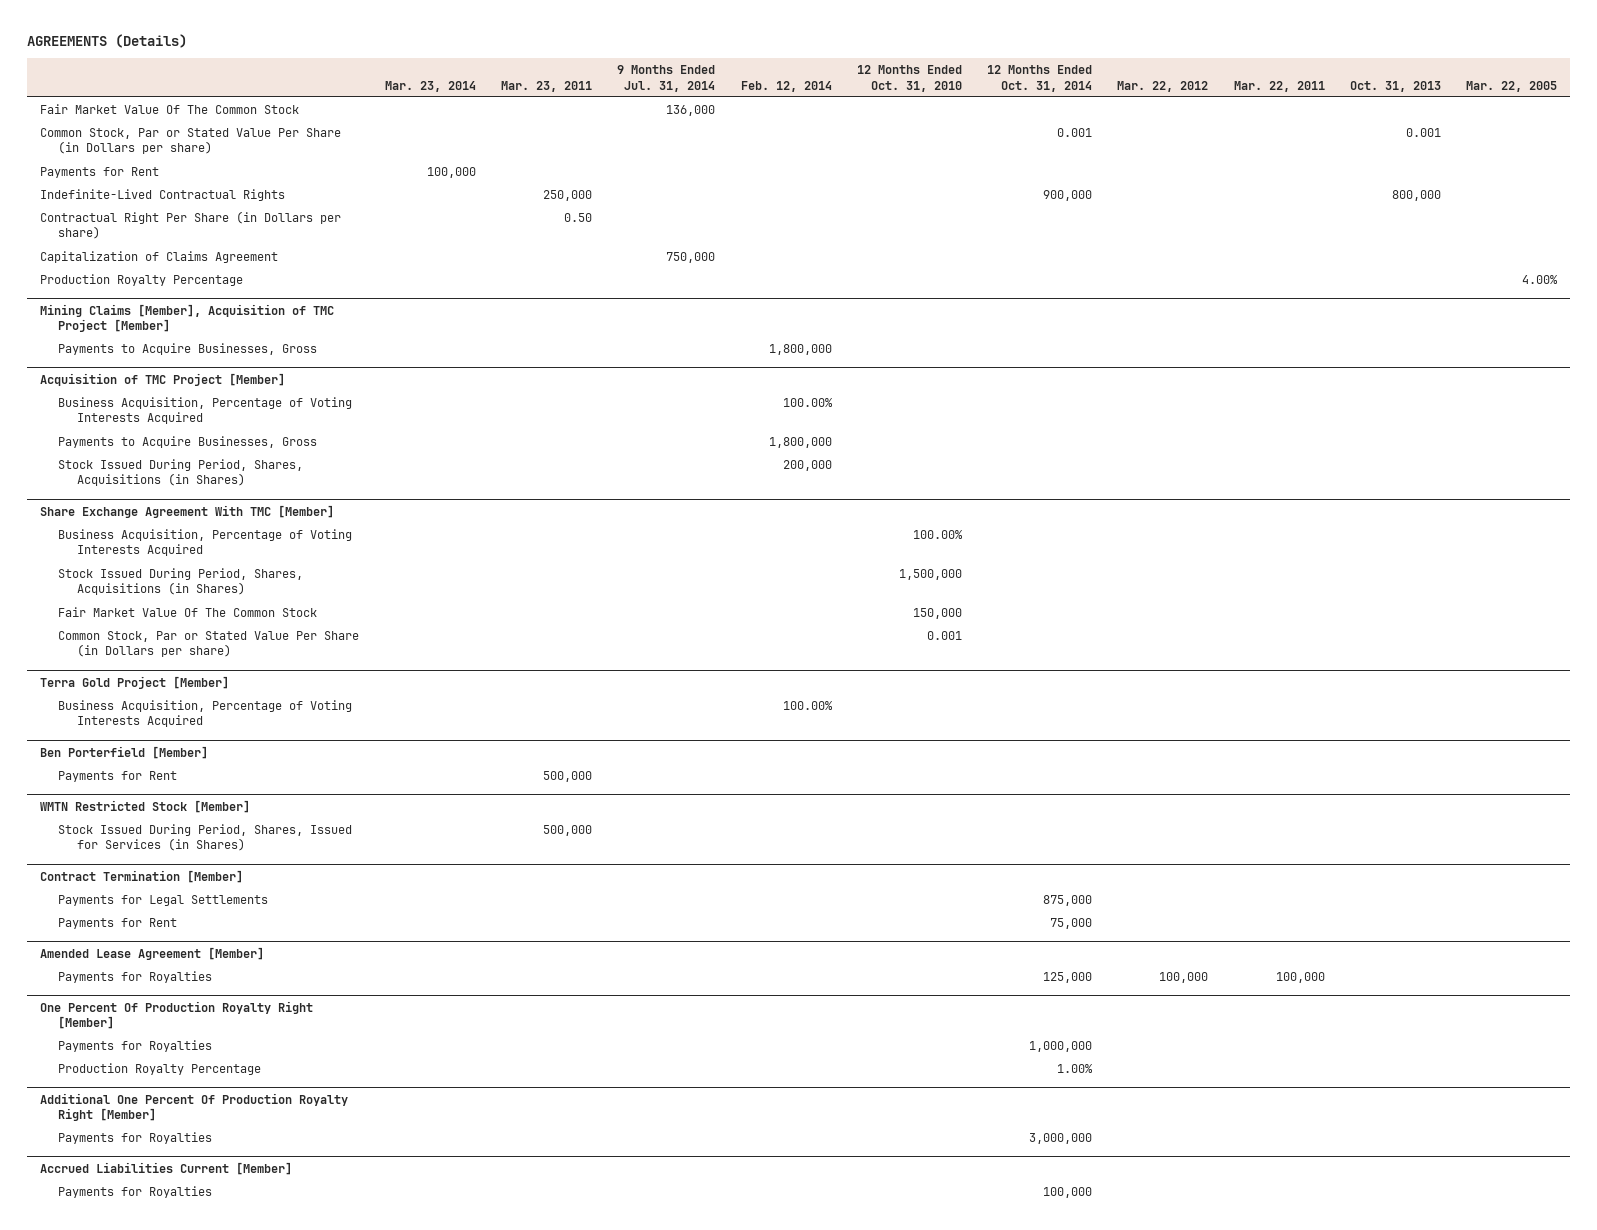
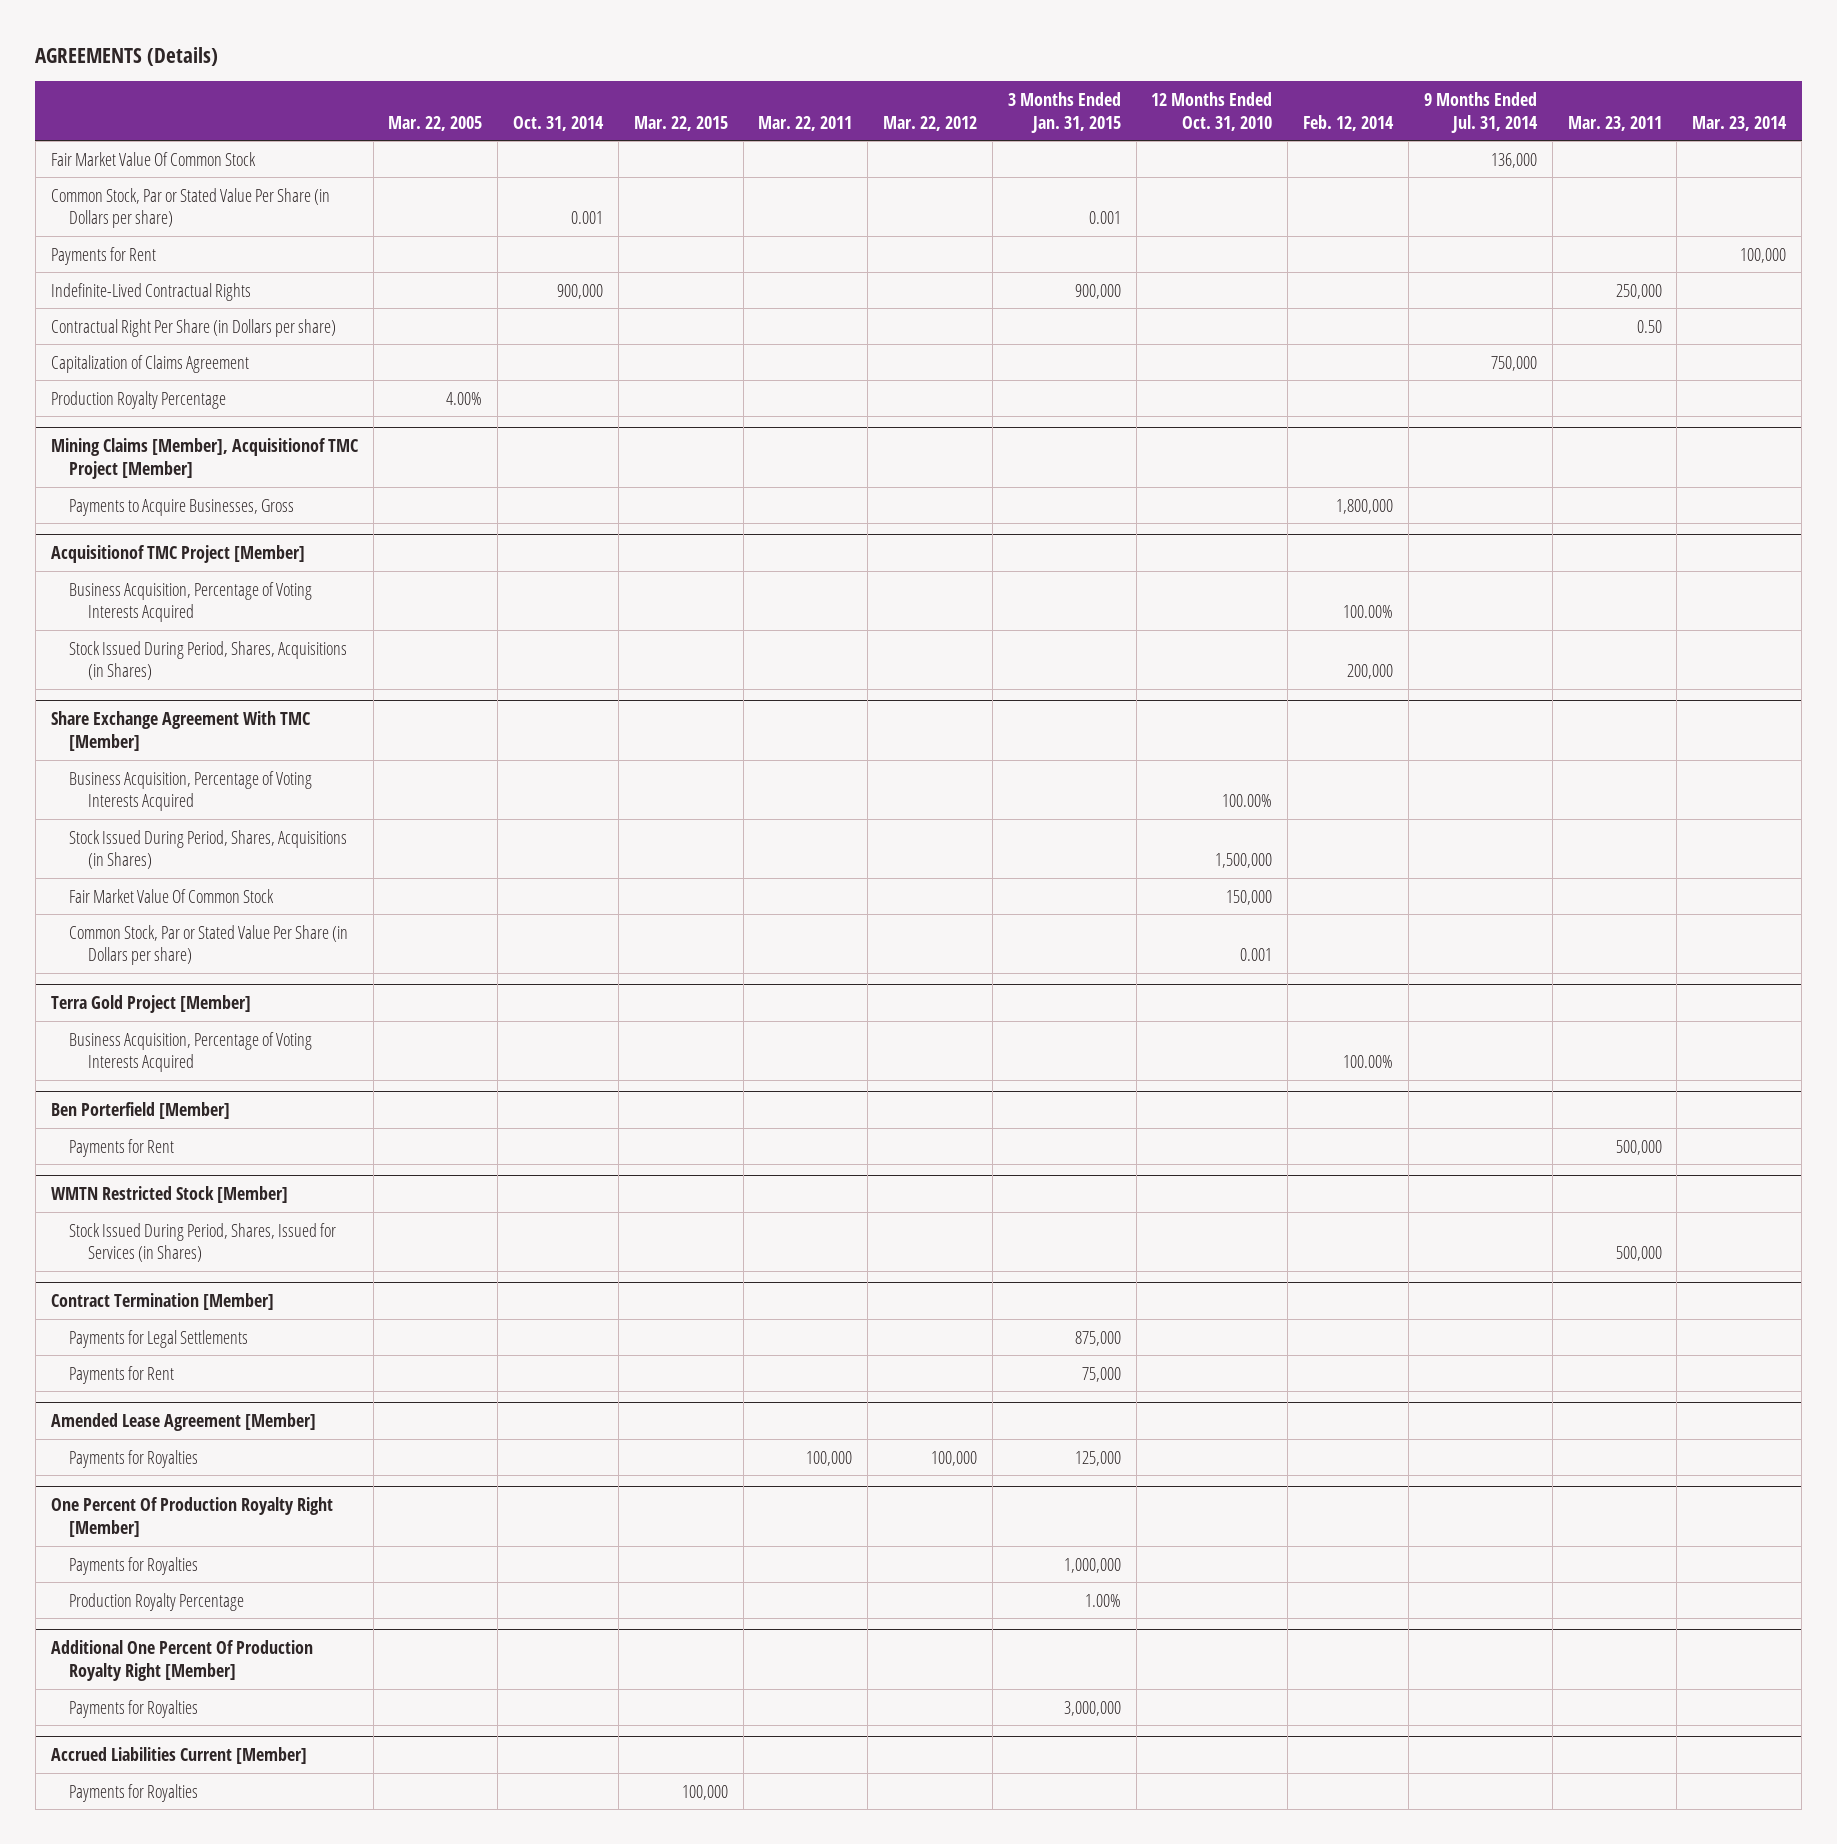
[987,65,1093,92] 12 Months Ended Oct. 31, 2014 -> none
[1349,80,1441,92] Oct. 31, 2013 -> none
none -> [513,115,605,131] Oct. 31, 2014
none -> [633,115,728,131] Mar. 22, 2015
none -> [1007,91,1121,133] 3 Months Ended Jan. 31, 2015
[39,104,299,115] Fair Market Value Of The Common Stock -> [50,151,256,166] Fair Market Value Of Common Stock
[39,303,334,333] Mining Claims [Member], Acquisition of TMC Project [Member] -> [50,437,358,479] Mining Claims [Member], Acquisitionof TMC Project [Member]
[39,372,285,386] Acquisition of TMC Project [Member] -> [50,544,305,563] Acquisitionof TMC Project [Member]
[58,436,318,449] Payments to Acquire Businesses, Gross -> none
[58,607,318,618] Fair Market Value Of The Common Stock -> [69,888,275,903] Fair Market Value Of Common Stock

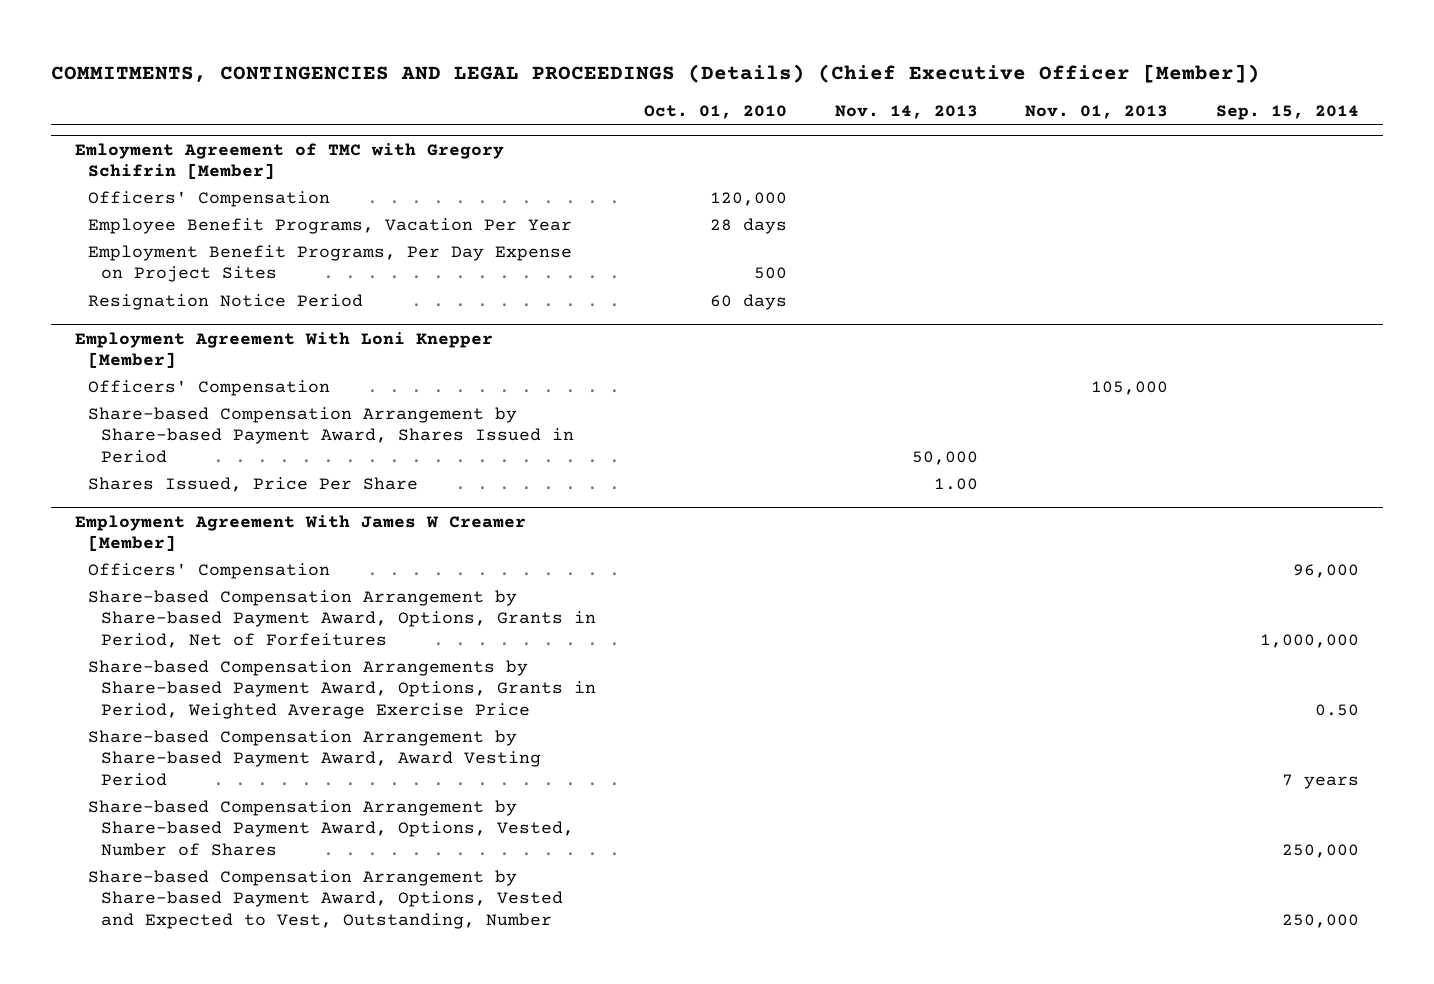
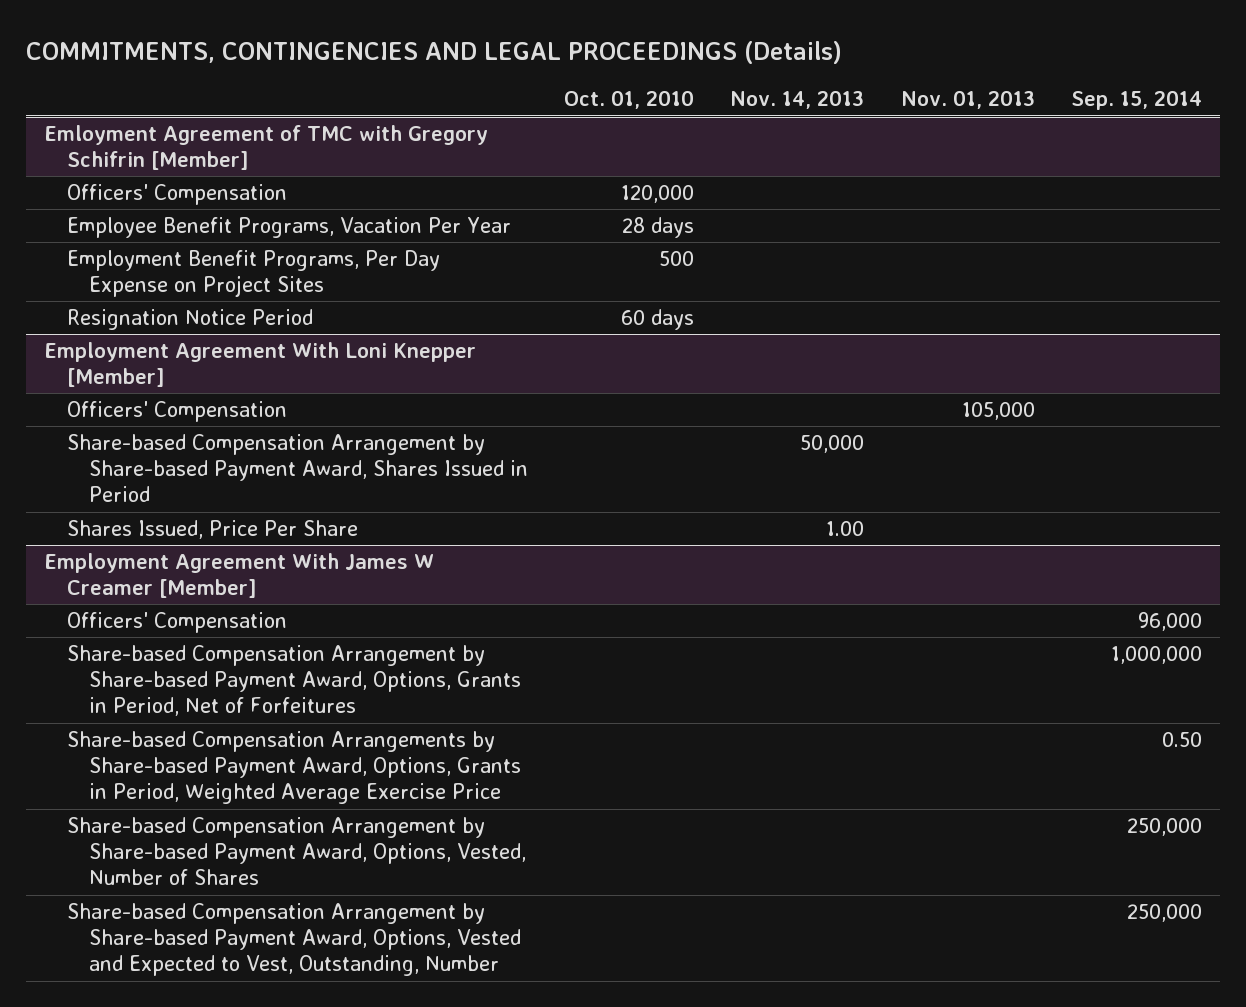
[50,64,1260,84] COMMITMENTS, CONTINGENCIES AND LEGAL PROCEEDINGS (Details) (Chief Executive Officer [Member]) -> [26,41,843,65] COMMITMENTS, CONTINGENCIES AND LEGAL PROCEEDINGS (Details)
[87,729,542,786] Share-based Compensation Arrangement by Share-based Payment Award, Award Vesting Period -> none

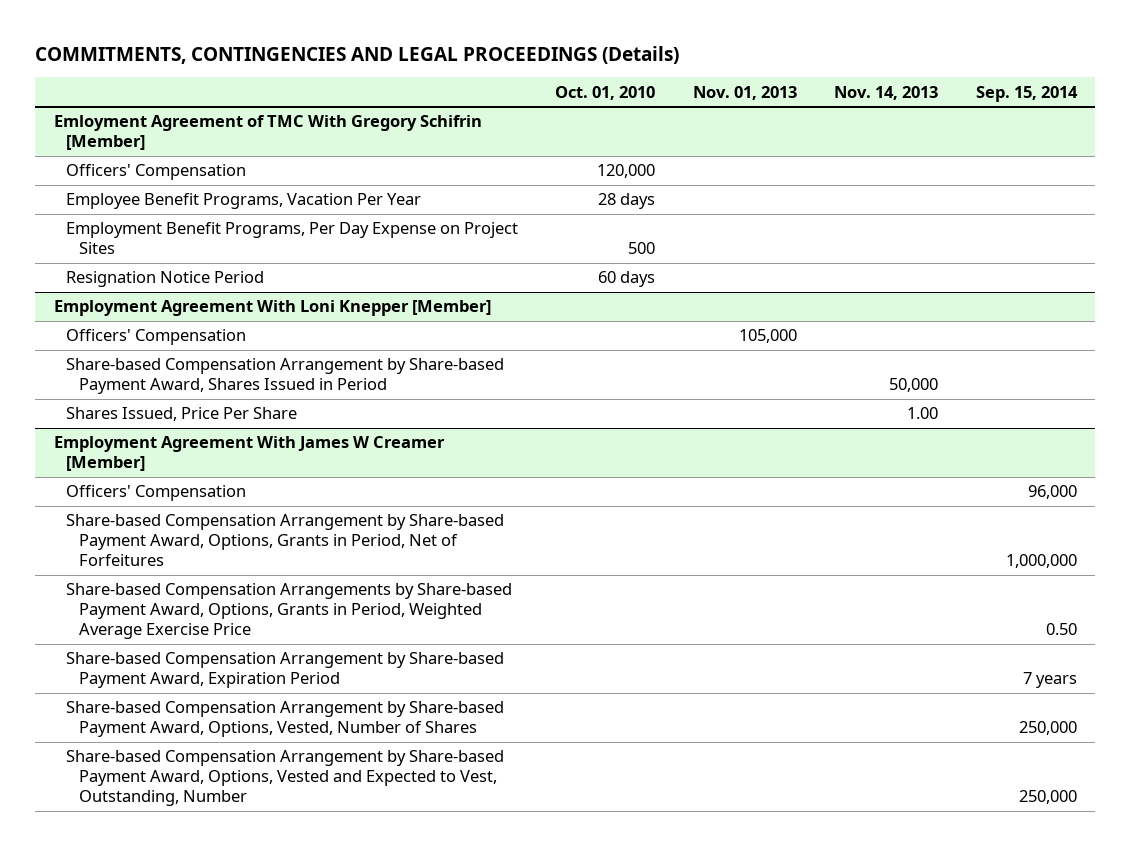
[44,125,489,171] Emloyment Agreement of TMC with Gregory Schifrin [Member] -> [53,115,482,151] Emloyment Agreement of TMC With Gregory Schifrin [Member]
none -> [66,652,505,689] Share-based Compensation Arrangement by Share-based Payment Award, Expiration Period

